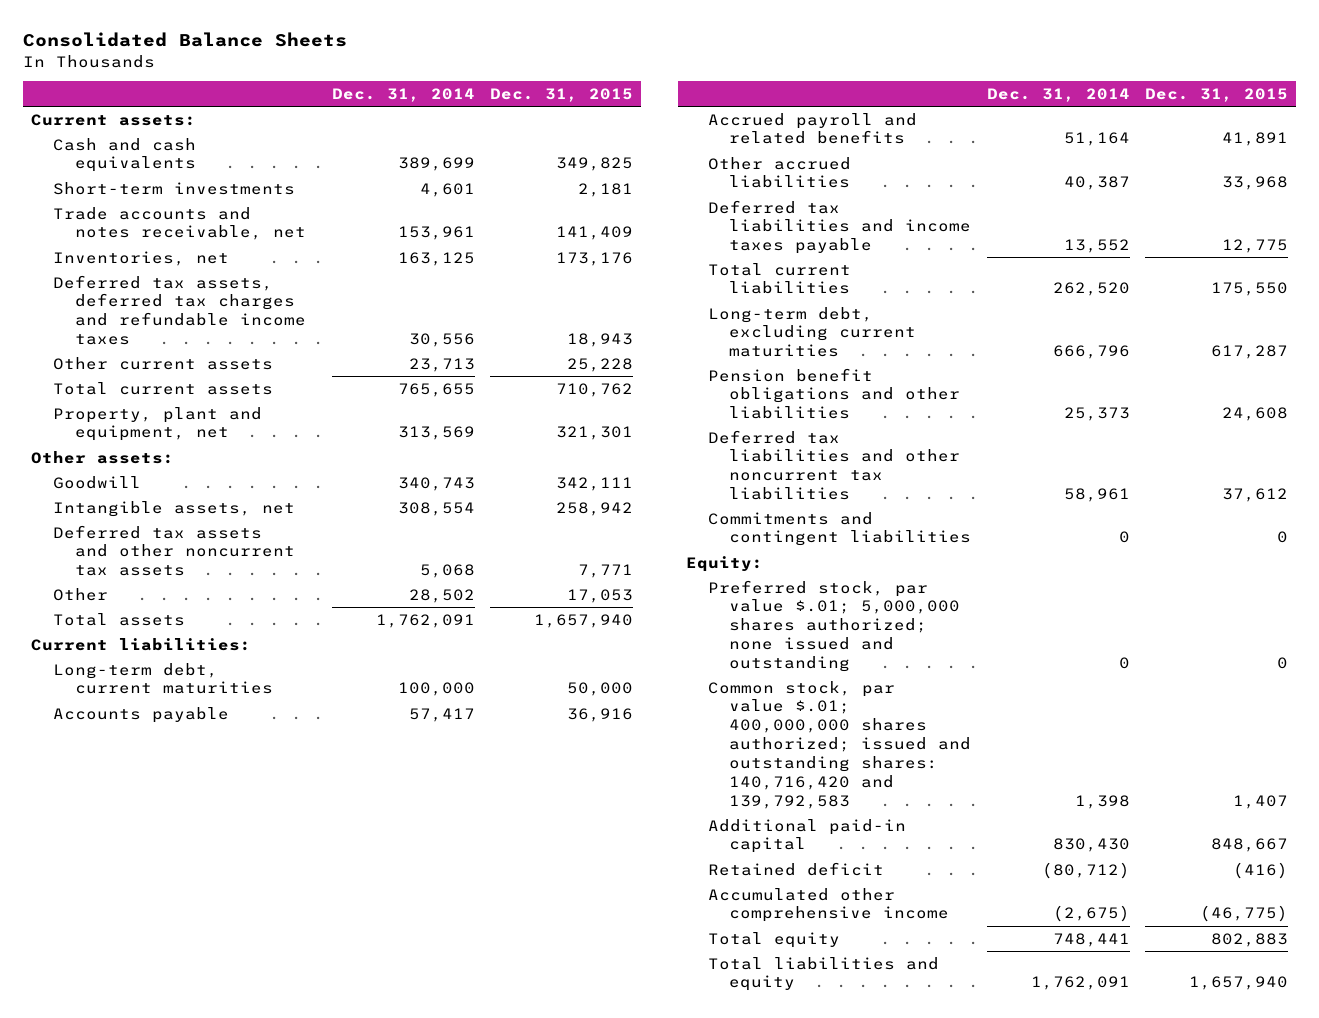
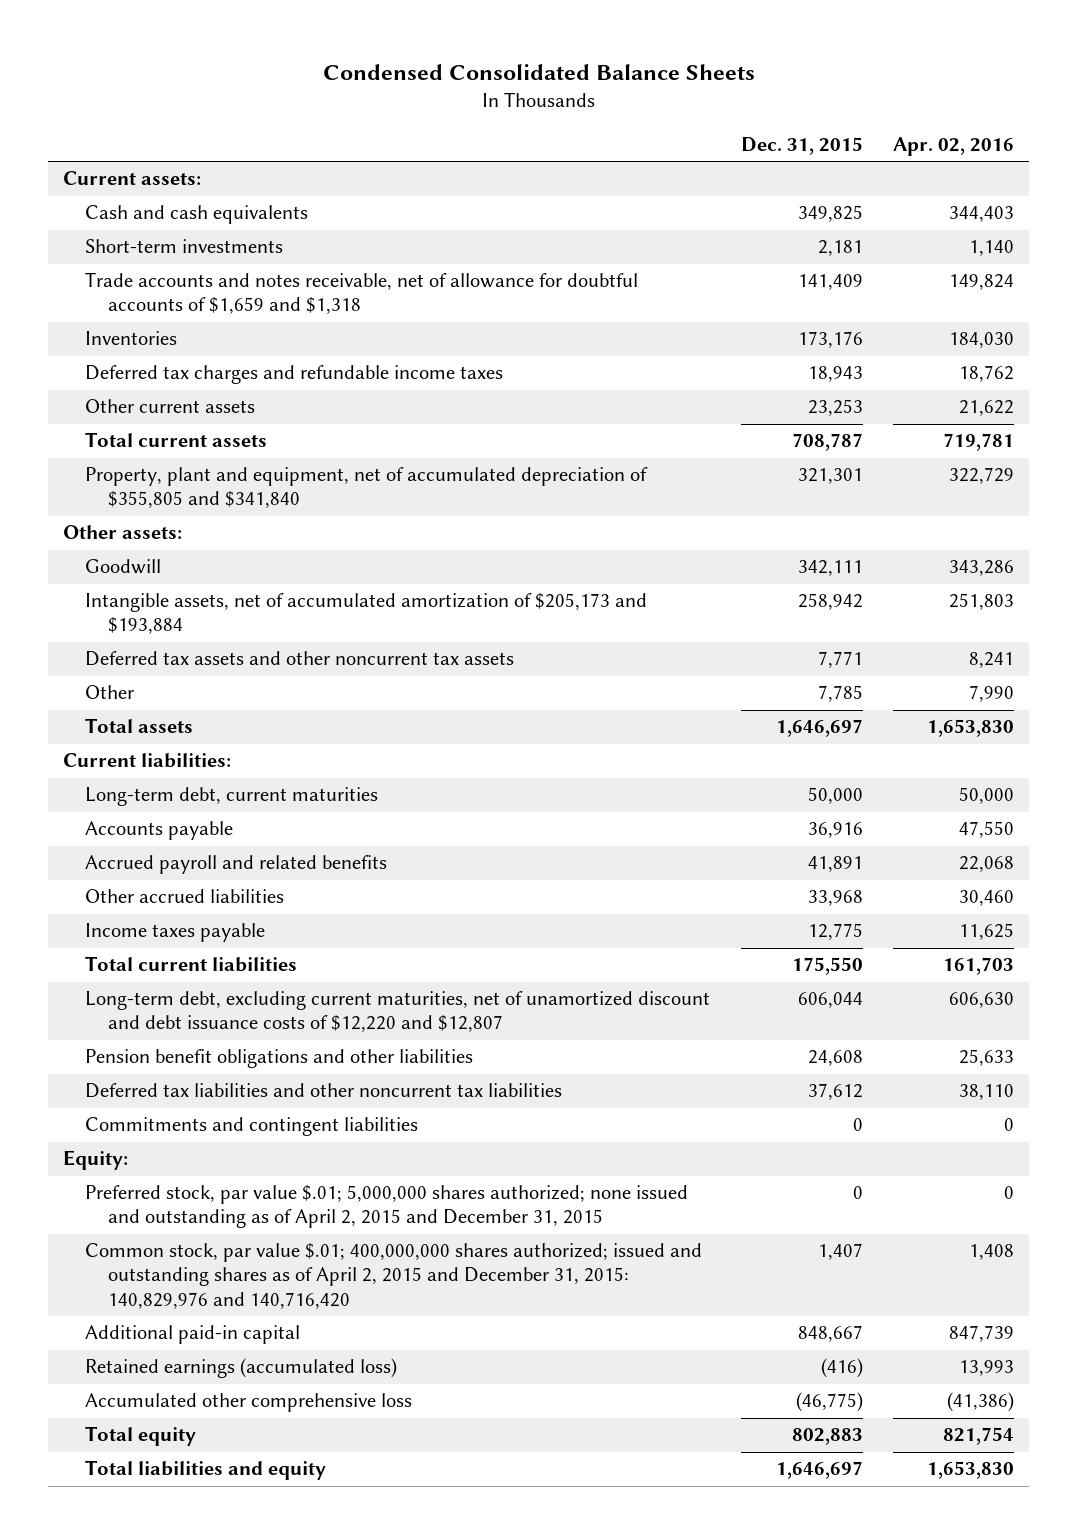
[23,32,348,48] Consolidated Balance Sheets -> [322,63,755,80] Condensed Consolidated Balance Sheets
[332,87,476,102] Dec. 31, 2014 -> none
none -> [892,137,1014,157] Apr. 02, 2016
[52,206,306,241] Trade accounts and notes receivable, net -> [85,272,639,315] Trade accounts and notes receivable, net of allowance for doubtful accounts of $1,659 and $1,318
[52,250,229,266] Inventories, net -> [85,331,178,346] Inventories
[52,274,306,346] Deferred tax assets, deferred tax charges and refundable income taxes -> [85,365,504,385] Deferred tax charges and refundable income taxes
[567,357,634,372] 25,228 -> [807,399,863,417] 23,253
[556,382,634,397] 710,762 -> [791,433,863,452] 708,787
[52,406,262,442] Property, plant and equipment, net -> [85,467,649,509] Property, plant and equipment, net of accumulated depreciation of $355,805 and $341,840
[52,500,295,517] Intangible assets, net -> [85,593,648,635] Intangible assets, net of accumulated amortization of $205,173 and $193,884
[567,588,634,603] 17,053 -> [817,685,863,703] 7,785
[534,613,634,628] 1,657,940 -> [775,719,863,738] 1,646,697
[707,199,972,255] Deferred tax liabilities and income taxes payable -> [85,923,266,943] Income taxes payable
[707,306,917,358] Long-term debt, excluding current maturities -> [85,991,711,1033] Long-term debt, excluding current maturities, net of unamortized discount and debt issuance costs of $12,220 and $12,807
[1211,345,1289,360] 617,287 -> [797,992,863,1009] 606,044
[707,579,961,673] Preferred stock, par value $.01; 5,000,000 shares authorized; none issued and outstanding -> [85,1185,689,1229] Preferred stock, par value $.01; 5,000,000 shares authorized; none issued and outstanding as of April 2, 2015 and December 31, 2015
[707,680,972,809] Common stock, par value $.01; 400,000,000 shares authorized; issued and outstanding shares: 140,716,420 and 139,792,583 -> [85,1243,703,1309] Common stock, par value $.01; 400,000,000 shares authorized; issued and outstanding shares as of April 2, 2015 and December 31, 2015: 140,829,976 and 140,716,420
[707,861,884,876] Retained deficit -> [85,1358,398,1379] Retained earnings (accumulated loss)
[707,887,950,923] Accumulated other comprehensive income -> [85,1393,413,1413] Accumulated other comprehensive loss
[1189,976,1289,991] 1,657,940 -> [775,1461,863,1480] 1,646,697

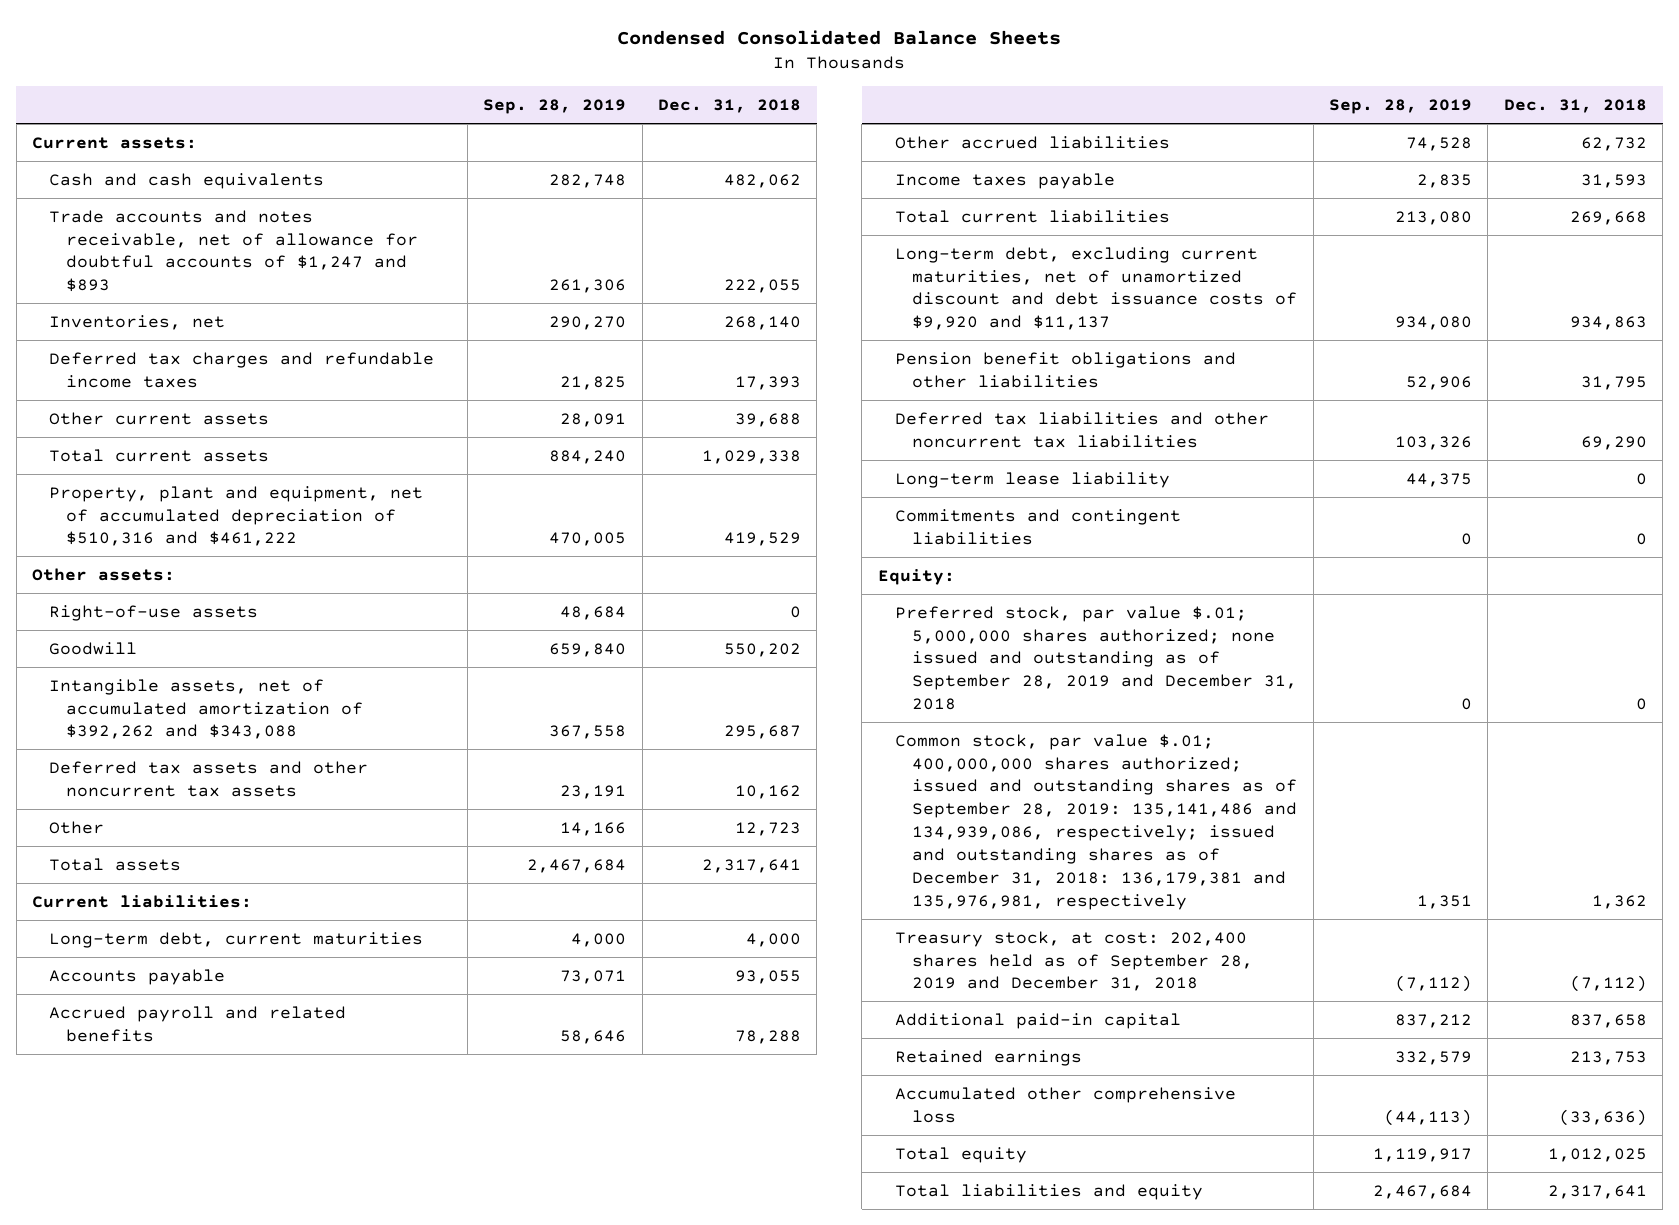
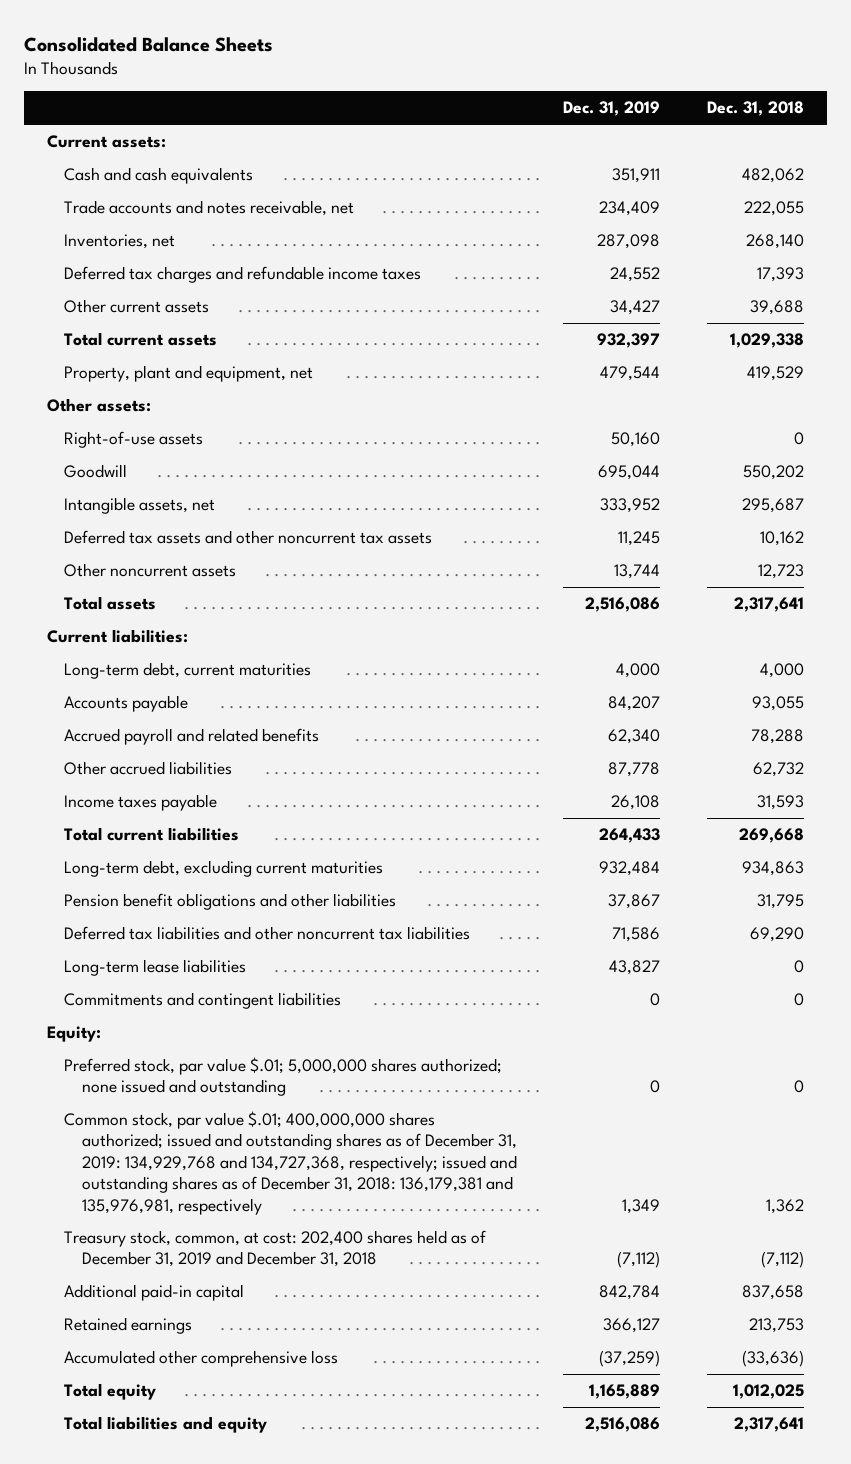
[617,29,1062,45] Condensed Consolidated Balance Sheets -> [23,36,273,52] Consolidated Balance Sheets
[483,98,627,114] Sep. 28, 2019 -> none
none -> [563,101,661,117] Dec. 31, 2019
[49,209,419,293] Trade accounts and notes receivable, net of allowance for doubtful accounts of $1,247 and $893 -> [64,200,355,217] Trade accounts and notes receivable, net
[49,485,424,547] Property, plant and equipment, net of accumulated depreciation of $510,316 and $461,222 -> [64,365,314,383] Property, plant and equipment, net
[49,678,364,740] Intangible assets, net of accumulated amortization of $392,262 and $343,088 -> [64,497,216,515] Intangible assets, net
[49,820,105,834] Other -> [64,563,237,578] Other noncurrent assets
[894,246,1298,331] Long-term debt, excluding current maturities, net of unamortized discount and debt issuance costs of $9,920 and $11,137 -> [64,860,384,878] Long-term debt, excluding current maturities
[894,471,1170,488] Long-term lease liability -> [64,959,247,977] Long-term lease liabilities
[894,605,1298,711] Preferred stock, par value $.01; 5,000,000 shares authorized; none issued and outstanding as of September 28, 2019 and December 31, 2018 -> [64,1057,503,1097] Preferred stock, par value $.01; 5,000,000 shares authorized; none issued and outstanding
[894,733,1298,910] Common stock, par value $.01; 400,000,000 shares authorized; issued and outstanding shares as of September 28, 2019: 135,141,486 and 134,939,086, respectively; issued and outstanding shares as of December 31, 2018: 136,179,381 and 135,976,981, respectively -> [64,1111,517,1215] Common stock, par value $.01; 400,000,000 shares authorized; issued and outstanding shares as of December 31, 2019: 134,929,768 and 134,727,368, respectively; issued and outstanding shares as of December 31, 2018: 136,179,381 and 135,976,981, respectively
[894,930,1254,992] Treasury stock, at cost: 202,400 shares held as of September 28, 2019 and December 31, 2018 -> [64,1230,487,1268] Treasury stock, common, at cost: 202,400 shares held as of December 31, 2019 and December 31, 2018

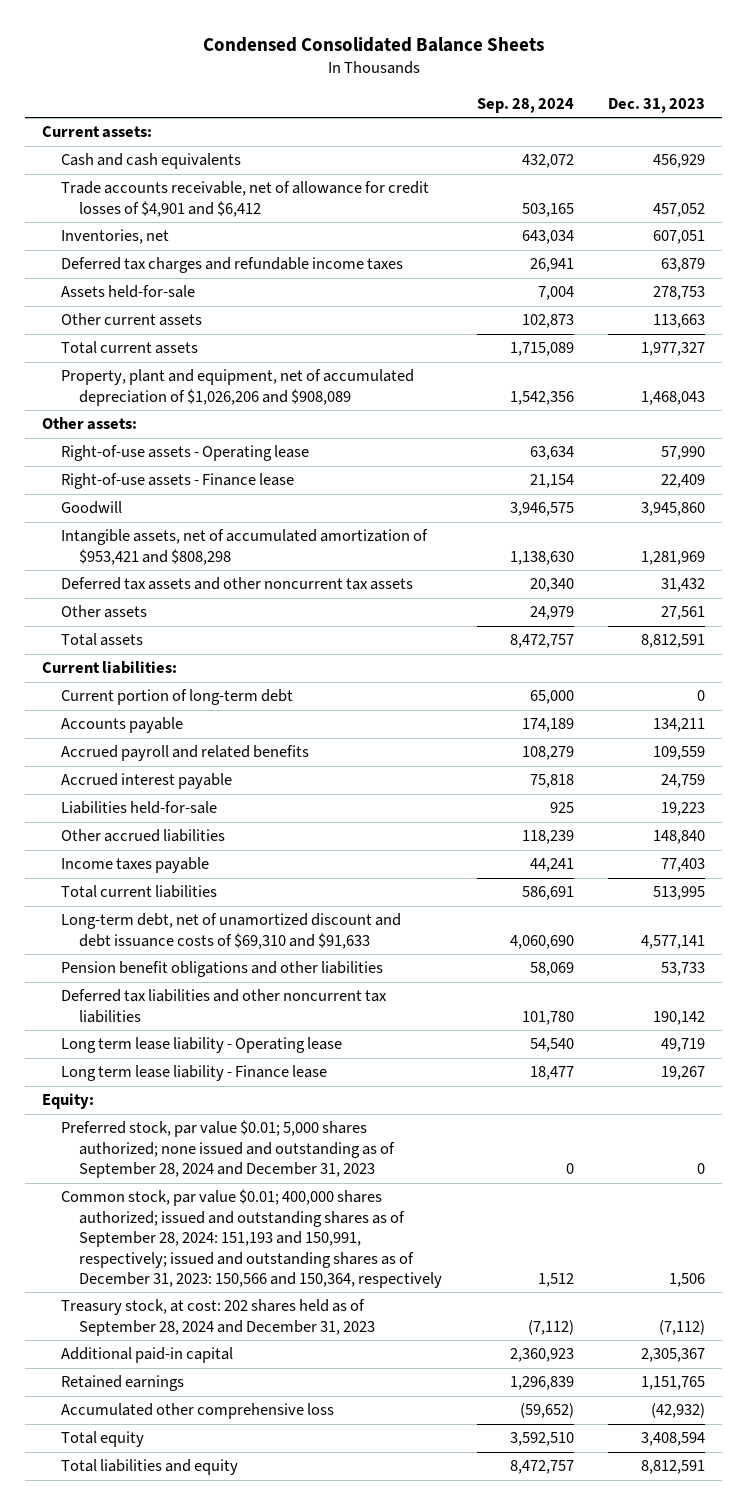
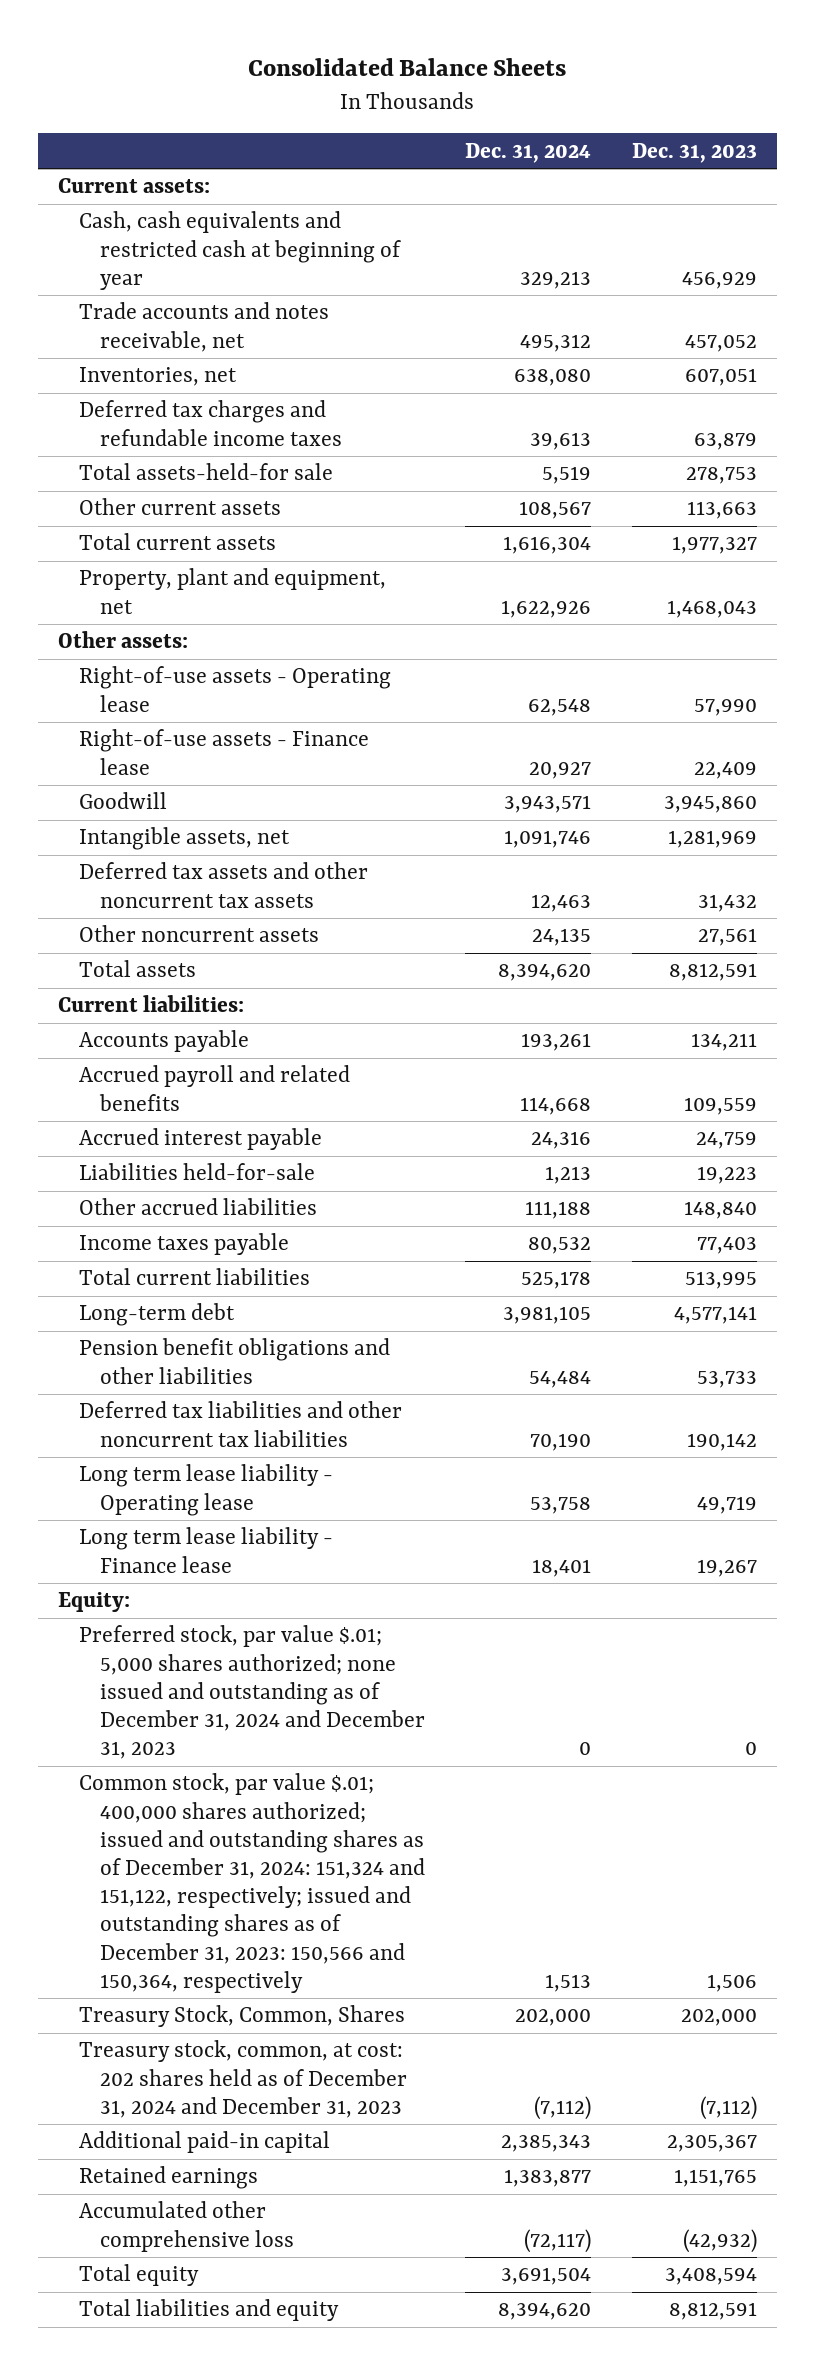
[202,36,544,52] Condensed Consolidated Balance Sheets -> [248,57,567,76] Consolidated Balance Sheets
[476,97,574,113] Sep. 28, 2024 -> none
none -> [465,142,592,163] Dec. 31, 2024
[60,153,241,170] Cash and cash equivalents -> [79,211,402,290] Cash, cash equivalents and restricted cash at beginning of year
[60,181,429,217] Trade accounts receivable, net of allowance for credit losses of $4,901 and $6,412 -> [79,302,330,352] Trade accounts and notes receivable, net
[60,285,195,299] Assets held-for-sale -> [79,463,334,481] Total assets-held-for sale
[60,369,414,406] Property, plant and equipment, net of accumulated depreciation of $1,026,206 and $908,089 -> [79,568,387,614] Property, plant and equipment, net
[60,529,428,565] Intangible assets, net of accumulated amortization of $953,421 and $808,298 -> [79,827,291,851] Intangible assets, net
[60,605,147,619] Other assets -> [79,925,320,943] Other noncurrent assets
[60,689,293,706] Current portion of long-term debt -> none
[60,913,401,949] Long-term debt, net of unamortized discount and debt issuance costs of $69,310 and $91,633 -> [79,1303,236,1327] Long-term debt
[60,1120,396,1179] Preferred stock, par value $0.01; 5,000 shares authorized; none issued and outstanding as of September 28, 2024 and December 31, 2023 -> [79,1625,426,1760] Preferred stock, par value $.01; 5,000 shares authorized; none issued and outstanding as of December 31, 2024 and December 31, 2023
[60,1189,443,1288] Common stock, par value $0.01; 400,000 shares authorized; issued and outstanding shares as of September 28, 2024: 151,193 and 150,991, respectively; issued and outstanding shares as of December 31, 2023: 150,566 and 150,364, respectively -> [79,1773,426,1993] Common stock, par value $.01; 400,000 shares authorized; issued and outstanding shares as of December 31, 2024: 151,324 and 151,122, respectively; issued and outstanding shares as of December 31, 2023: 150,566 and 150,364, respectively
none -> [79,2005,406,2028] Treasury Stock, Common, Shares
[60,1299,376,1336] Treasury stock, at cost: 202 shares held as of September 28, 2024 and December 31, 2023 -> [79,2040,408,2118] Treasury stock, common, at cost: 202 shares held as of December 31, 2024 and December 31, 2023

